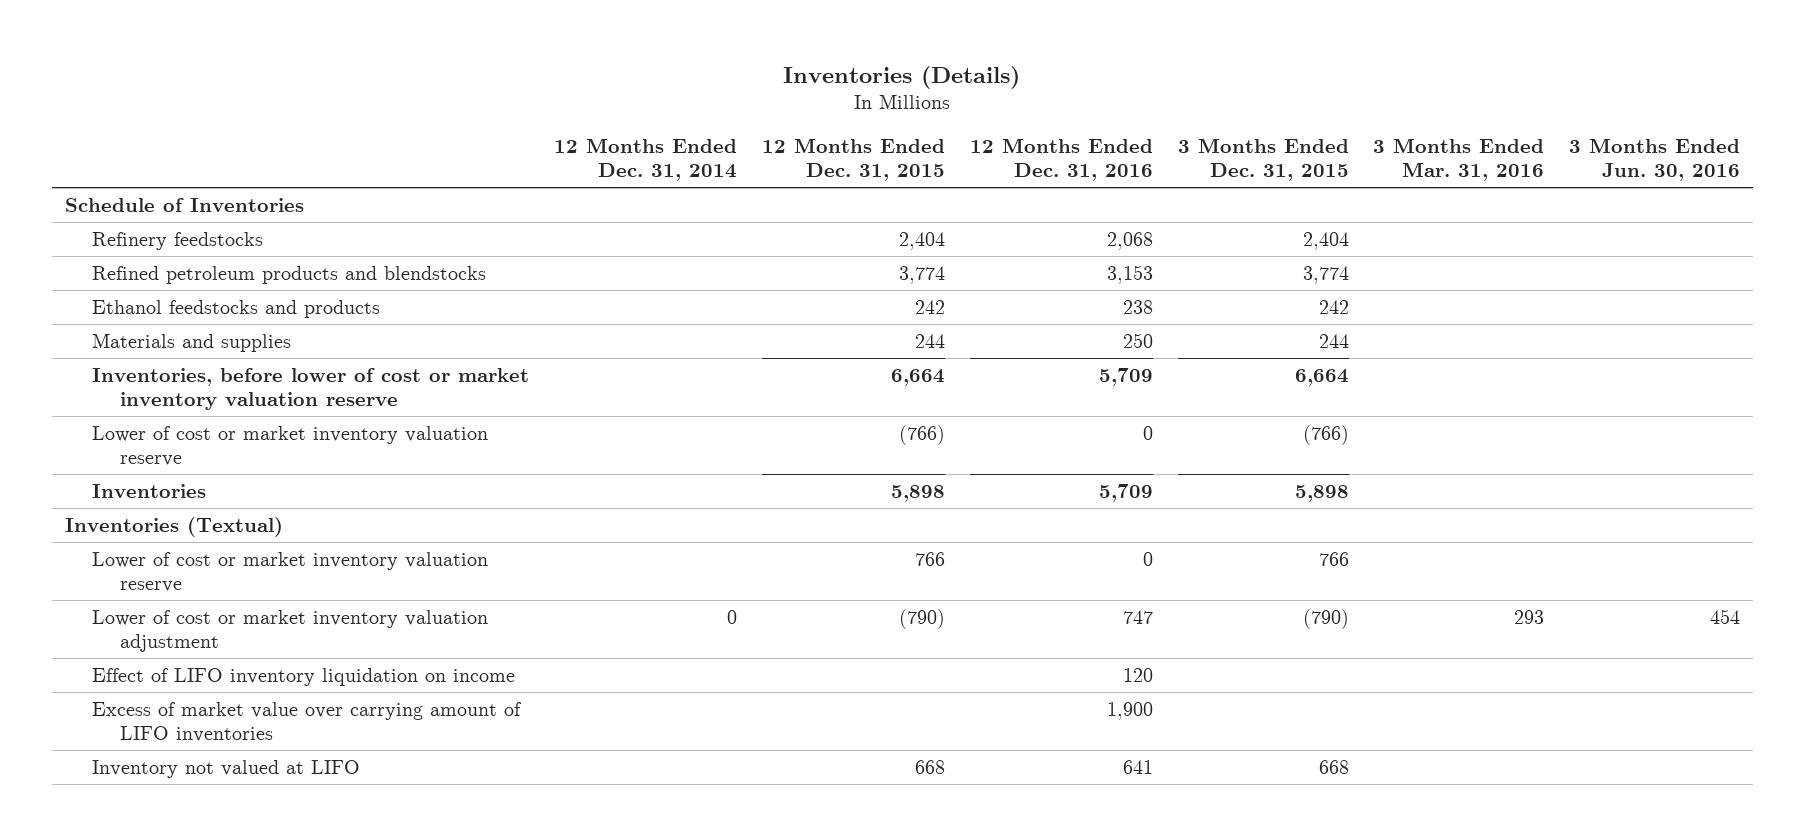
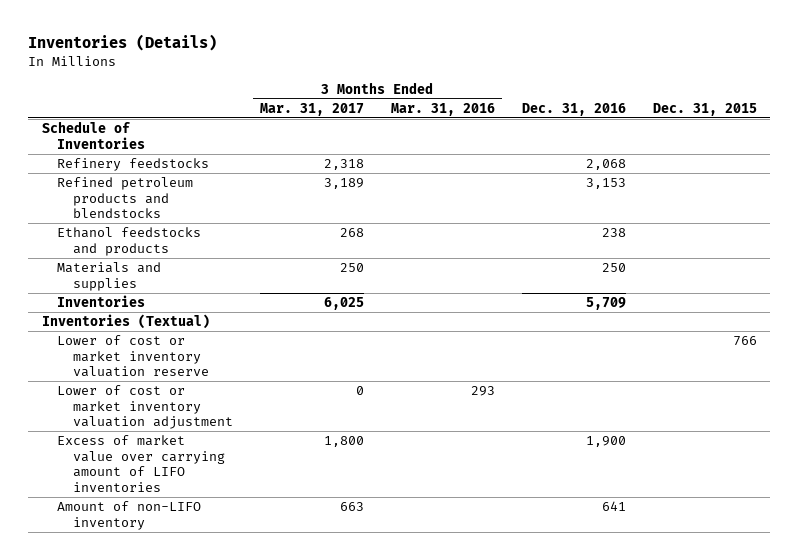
[554,137,738,182] 12 Months Ended Dec. 31, 2014 -> none
[761,137,945,182] 12 Months Ended Dec. 31, 2015 -> none
[969,137,1153,182] 12 Months Ended Dec. 31, 2016 -> none
[1177,137,1349,182] 3 Months Ended Dec. 31, 2015 -> none
[1569,137,1741,182] 3 Months Ended Jun. 30, 2016 -> none
none -> [259,102,364,116] Mar. 31, 2017
none -> [521,102,626,116] Dec. 31, 2016
none -> [652,102,757,116] Dec. 31, 2015
[92,367,530,411] Inventories, before lower of cost or market inventory valuation reserve -> none
[92,425,489,467] Lower of cost or market inventory valuation reserve -> none
[92,667,516,686] Effect of LIFO inventory liquidation on income -> none
[92,759,361,778] Inventory not valued at LIFO -> [57,501,202,530] Amount of non-LIFO inventory

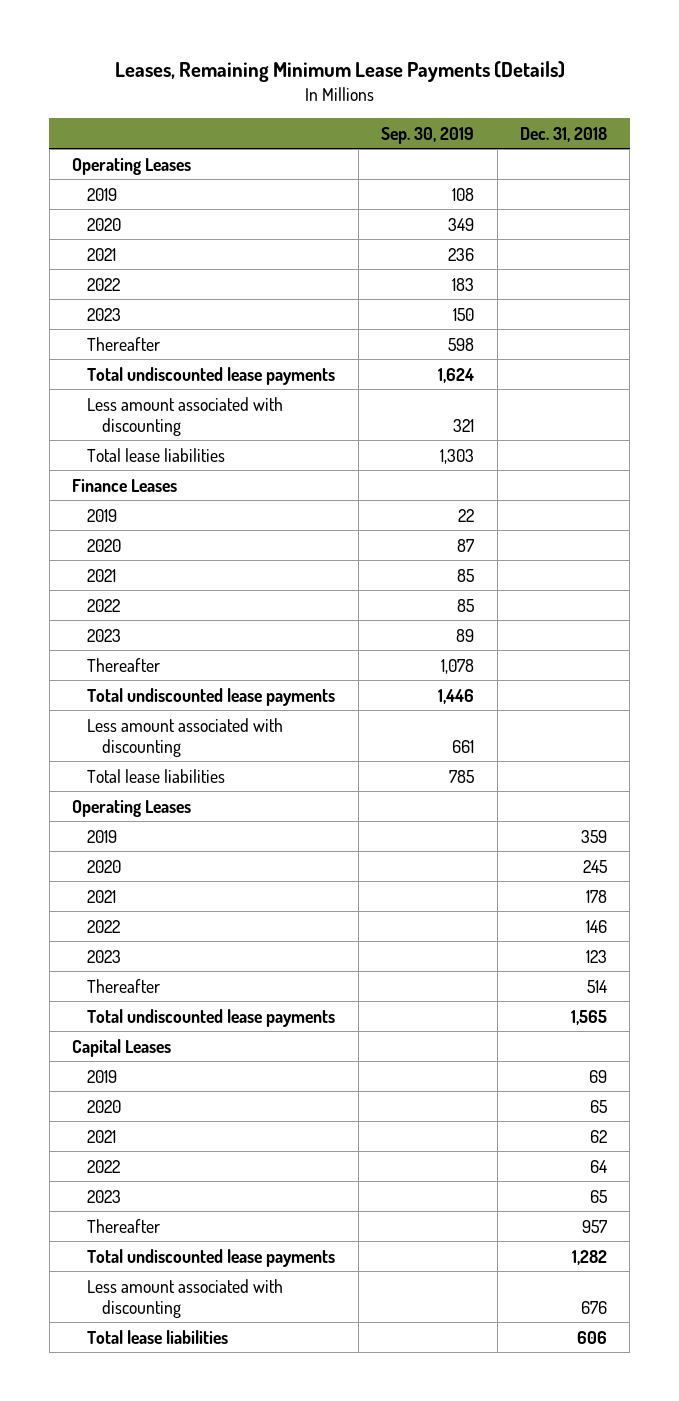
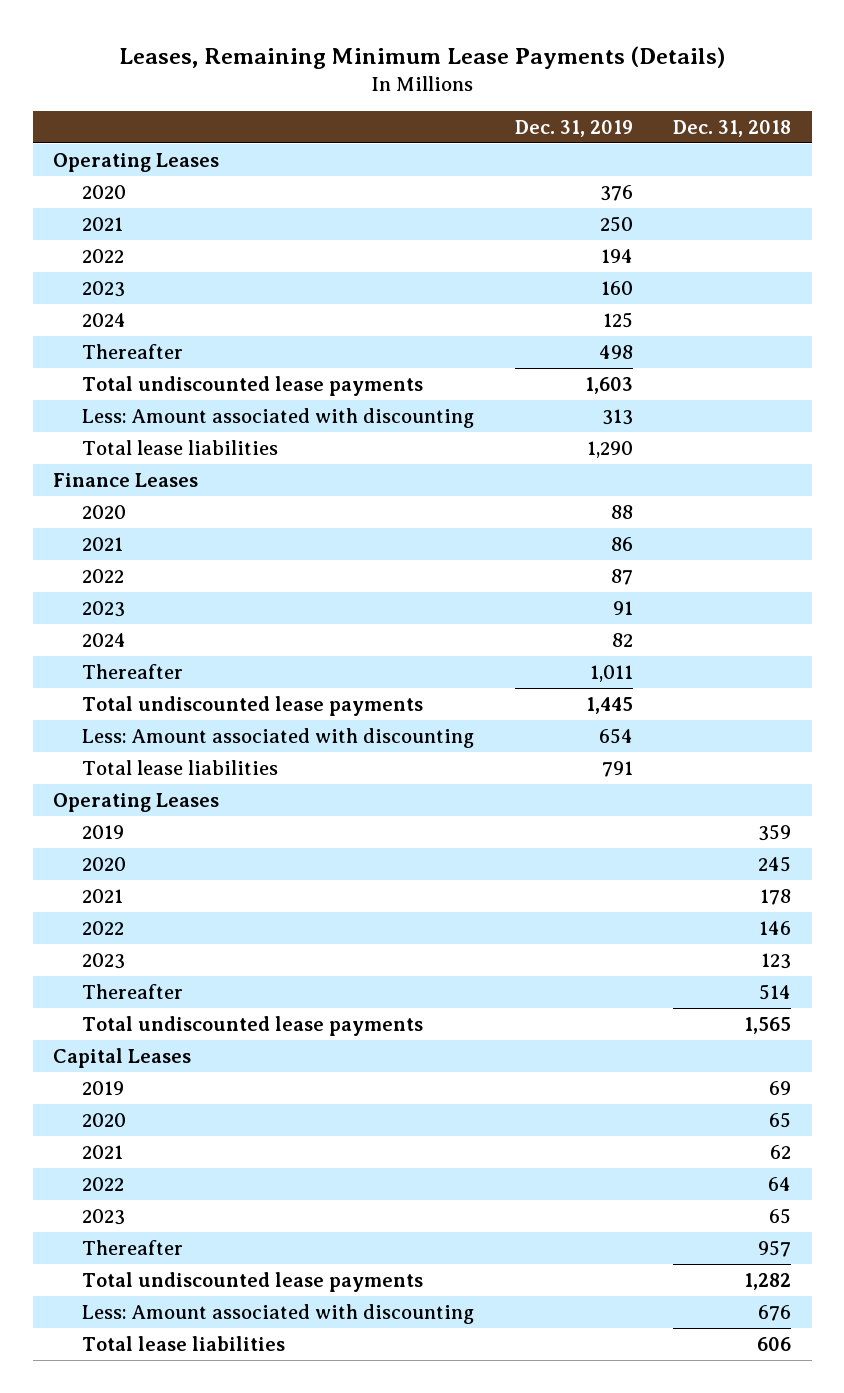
[381,126,475,144] Sep. 30, 2019 -> none
none -> [514,119,633,137] Dec. 31, 2019
[87,187,118,201] 2019 -> none
none -> [82,312,127,327] 2024
[87,396,284,436] Less amount associated with discounting -> [82,407,475,428] Less: Amount associated with discounting
[87,508,118,522] 2019 -> none
none -> [82,632,127,647] 2024
[87,717,284,757] Less amount associated with discounting -> [82,727,475,748] Less: Amount associated with discounting
[87,1278,284,1318] Less amount associated with discounting -> [82,1303,475,1324] Less: Amount associated with discounting

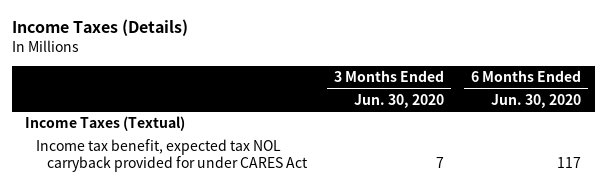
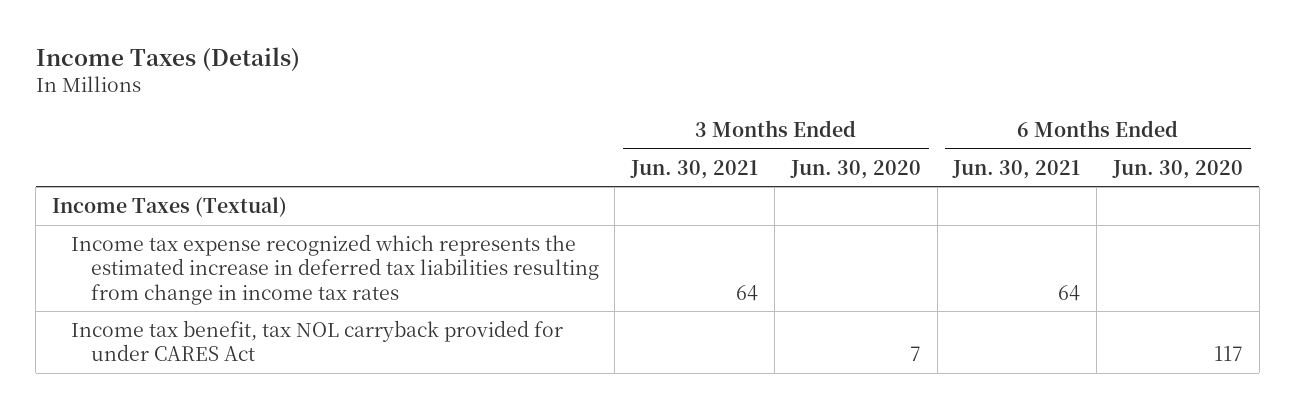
none -> [630,159,759,179] Jun. 30, 2021
none -> [952,159,1081,179] Jun. 30, 2021
none -> [71,233,599,305] Income tax expense recognized which represents the estimated increase in deferred tax liabilities resulting from change in income tax rates
[35,139,308,173] Income tax benefit, expected tax NOL carryback provided for under CARES Act -> [71,319,564,362] Income tax benefit, tax NOL carryback provided for under CARES Act

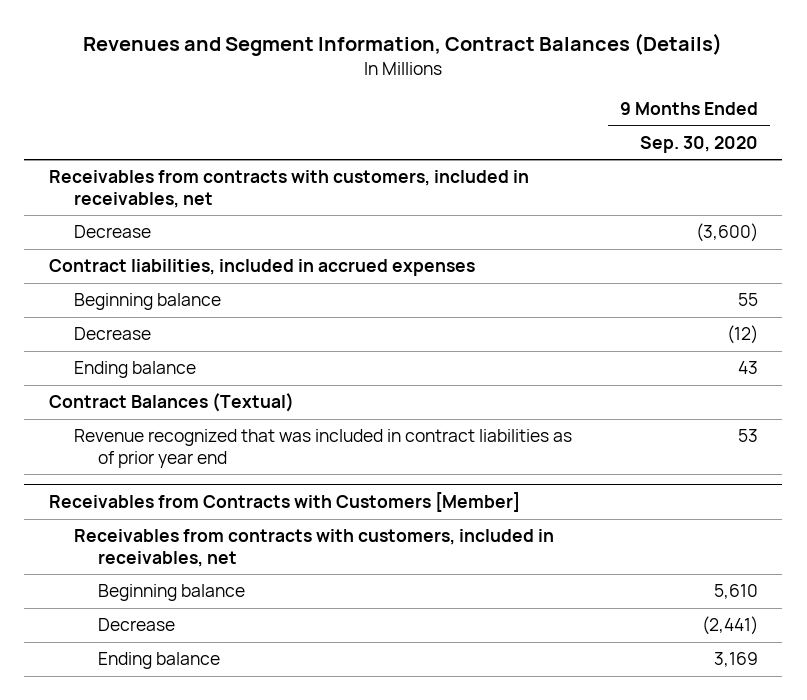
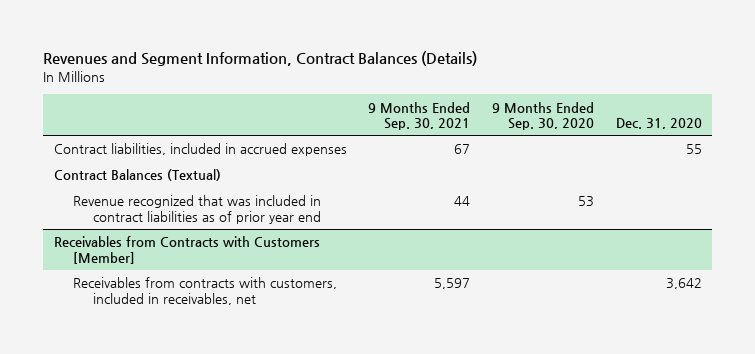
none -> [368,101,471,131] 9 Months Ended Sep. 30, 2021
none -> [615,118,702,130] Dec. 31, 2020
[48,170,529,208] Receivables from contracts with customers, included in receivables, net -> none
[73,225,151,239] Decrease -> none
[73,293,221,311] Beginning balance -> none
[73,327,151,341] Decrease -> none
[73,361,196,379] Ending balance -> none
[98,584,246,602] Beginning balance -> none
[98,618,176,632] Decrease -> none
[98,652,221,670] Ending balance -> none

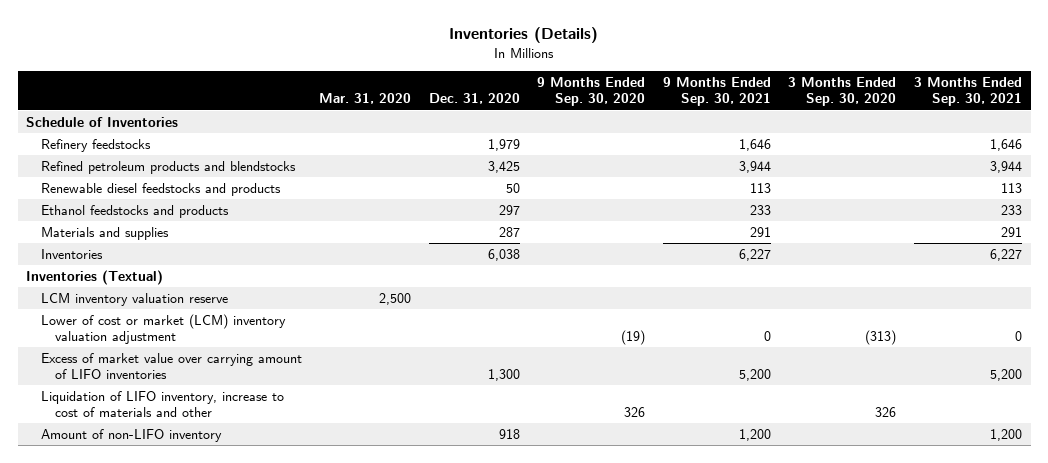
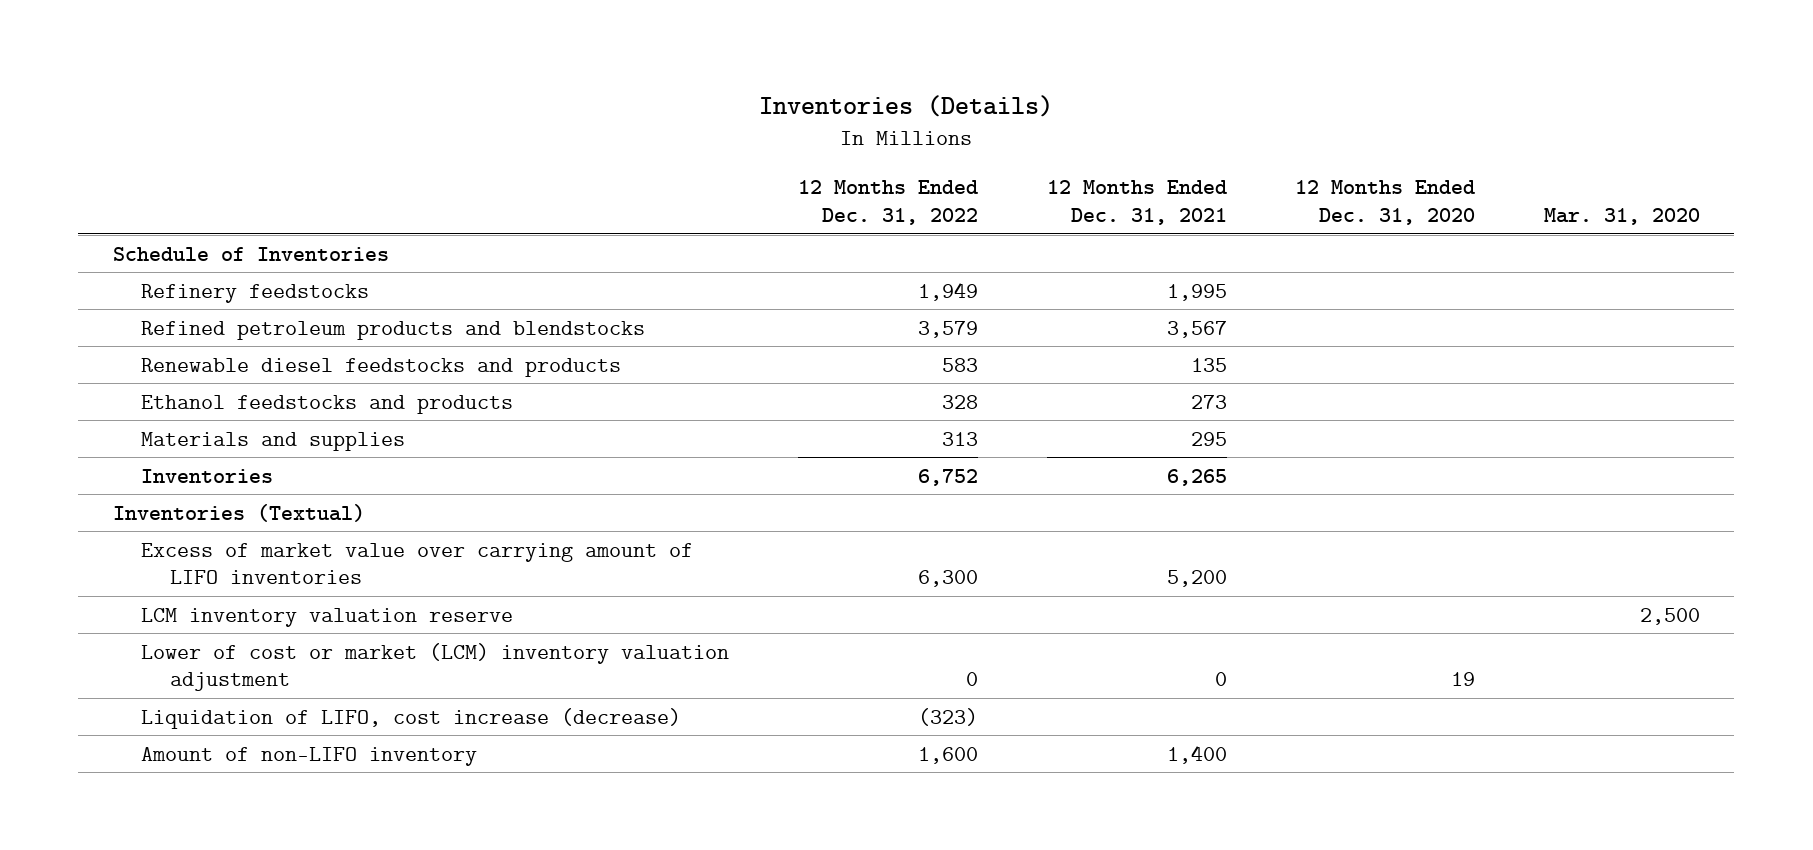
[428,93,520,105] Dec. 31, 2020 -> none
[537,77,646,107] 9 Months Ended Sep. 30, 2020 -> none
[662,77,771,107] 9 Months Ended Sep. 30, 2021 -> none
[788,77,897,107] 3 Months Ended Sep. 30, 2020 -> none
[913,77,1022,107] 3 Months Ended Sep. 30, 2021 -> none
none -> [798,180,979,225] 12 Months Ended Dec. 31, 2022
none -> [1046,180,1227,225] 12 Months Ended Dec. 31, 2021
none -> [1295,180,1476,225] 12 Months Ended Dec. 31, 2020
[40,353,302,379] Excess of market value over carrying amount of LIFO inventories -> [141,542,694,585] Excess of market value over carrying amount of LIFO inventories
[40,391,284,417] Liquidation of LIFO inventory, increase to cost of materials and other -> [141,707,682,729] Liquidation of LIFO, cost increase (decrease)

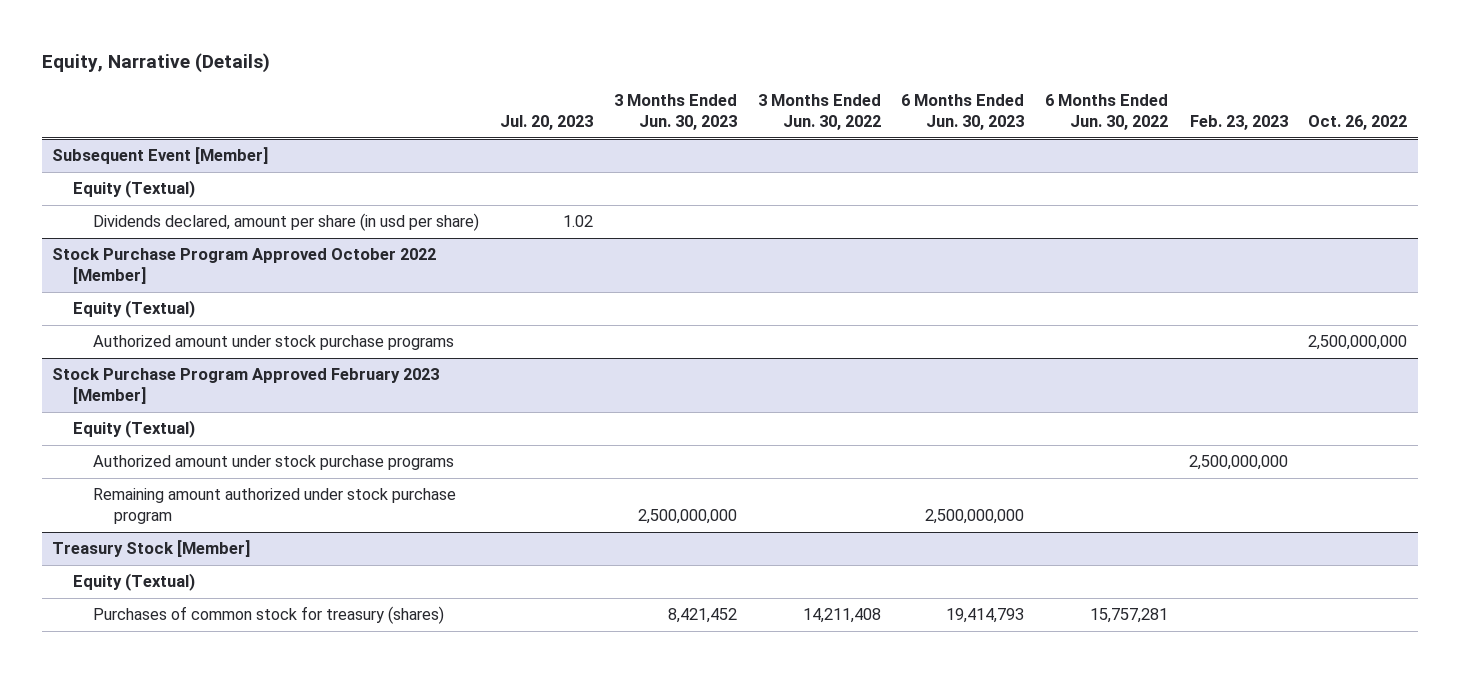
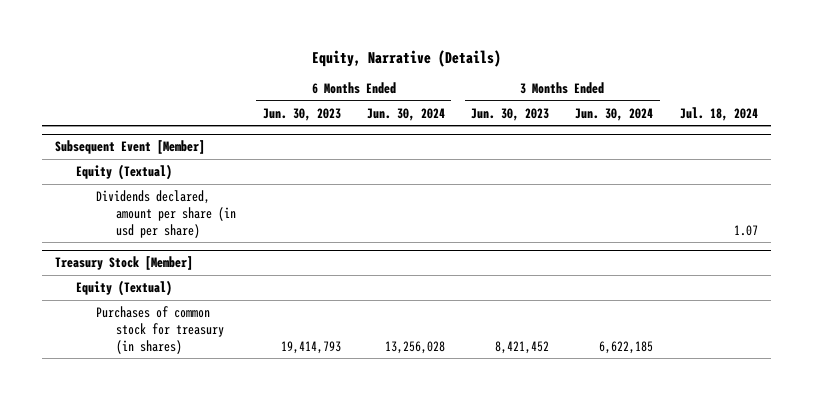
[500,115,594,131] Jul. 20, 2023 -> none
[757,94,881,131] 3 Months Ended Jun. 30, 2022 -> none
[1044,94,1168,131] 6 Months Ended Jun. 30, 2022 -> none
[1189,115,1288,131] Feb. 23, 2023 -> none
[1308,115,1408,131] Oct. 26, 2022 -> none
none -> [366,107,445,121] Jun. 30, 2024
none -> [575,107,654,121] Jun. 30, 2024
none -> [679,106,758,121] Jul. 18, 2024
[52,248,437,284] Stock Purchase Program Approved October 2022 [Member] -> none
[72,300,195,319] Equity (Textual) -> none
[93,335,455,351] Authorized amount under stock purchase programs -> none
[52,368,440,404] Stock Purchase Program Approved February 2023 [Member] -> none
[72,420,195,439] Equity (Textual) -> none
[93,455,455,471] Authorized amount under stock purchase programs -> none
[93,488,457,524] Remaining amount authorized under stock purchase program -> none
[93,606,445,625] Purchases of common stock for treasury (shares) -> [95,305,225,354] Purchases of common stock for treasury (in shares)

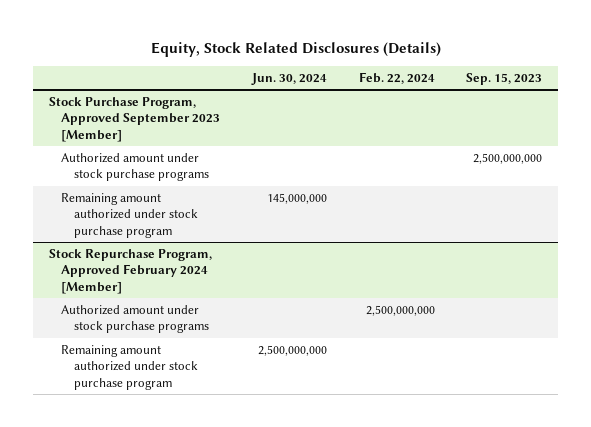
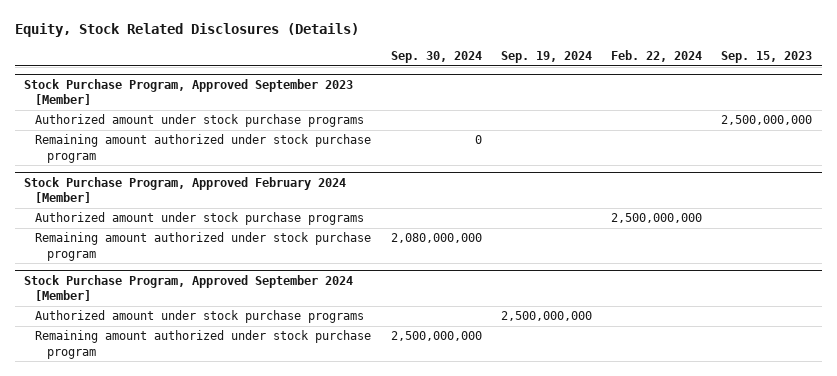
[251,72,328,85] Jun. 30, 2024 -> none
none -> [390,51,482,64] Sep. 30, 2024
none -> [500,51,592,64] Sep. 19, 2024
[48,248,212,294] Stock Repurchase Program, Approved February 2024 [Member] -> [24,177,347,204] Stock Purchase Program, Approved February 2024 [Member]
none -> [24,275,354,302] Stock Purchase Program, Approved September 2024 [Member]
none -> [35,310,365,324] Authorized amount under stock purchase programs
none -> [35,330,372,359] Remaining amount authorized under stock purchase program

